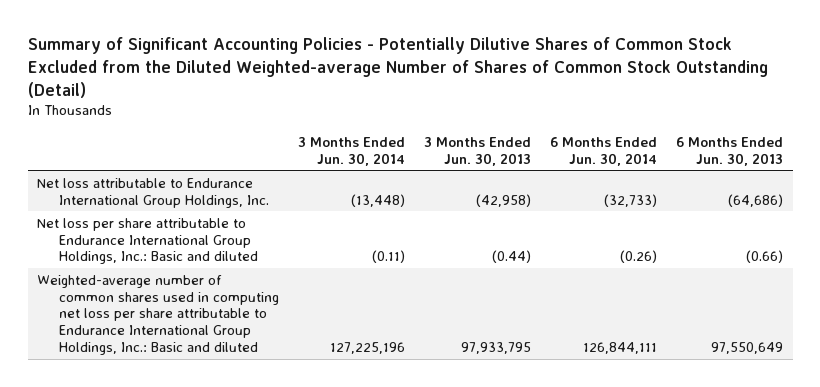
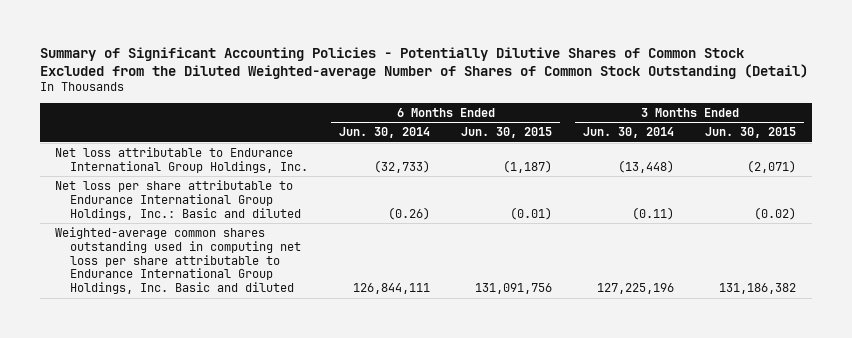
[423,136,531,166] 3 Months Ended Jun. 30, 2013 -> none
[676,136,784,166] 6 Months Ended Jun. 30, 2013 -> none
none -> [461,127,553,139] Jun. 30, 2015
none -> [705,127,797,139] Jun. 30, 2015
[37,274,279,356] Weighted-average number of common shares used in computing net loss per share attributable to Endurance International Group Holdings, Inc.: Basic and diluted -> [55,226,301,295] Weighted-average common shares outstanding used in computing net loss per share attributable to Endurance International Group Holdings, Inc. Basic and diluted

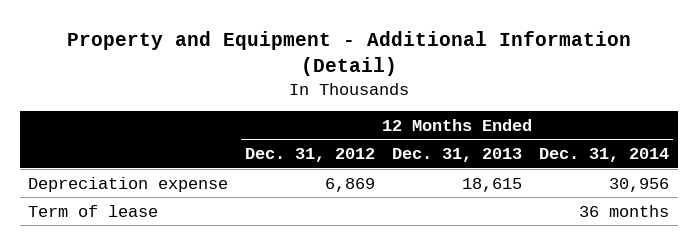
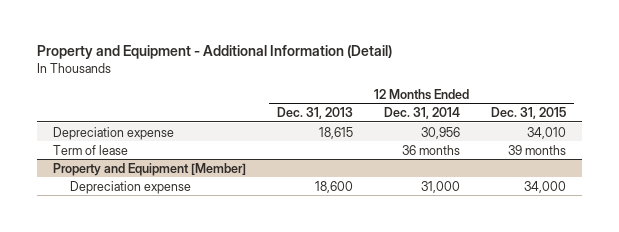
[245,148,376,163] Dec. 31, 2012 -> none
none -> [491,106,567,119] Dec. 31, 2015
none -> [52,162,246,176] Property and Equipment [Member]
none -> [69,180,191,194] Depreciation expense

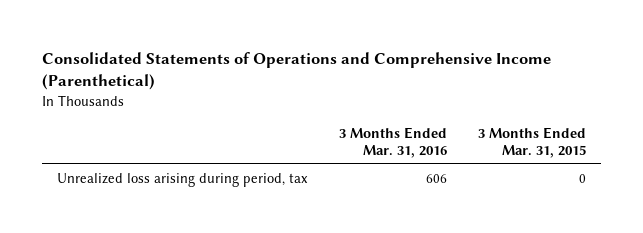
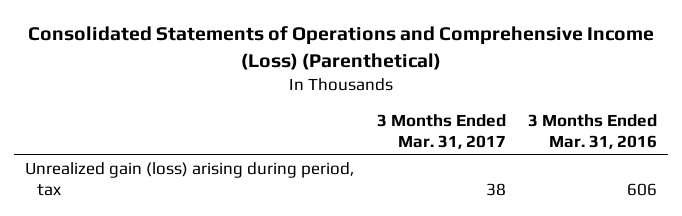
[41,52,551,91] Consolidated Statements of Operations and Comprehensive Income (Parenthetical) -> [28,26,655,70] Consolidated Statements of Operations and Comprehensive Income (Loss) (Parenthetical)
[477,127,586,159] 3 Months Ended Mar. 31, 2015 -> none
none -> [376,113,506,149] 3 Months Ended Mar. 31, 2017
[57,172,309,187] Unrealized loss arising during period, tax -> [25,161,355,196] Unrealized gain (loss) arising during period, tax

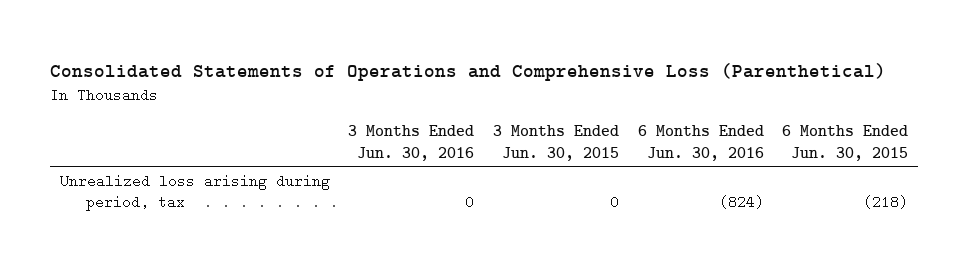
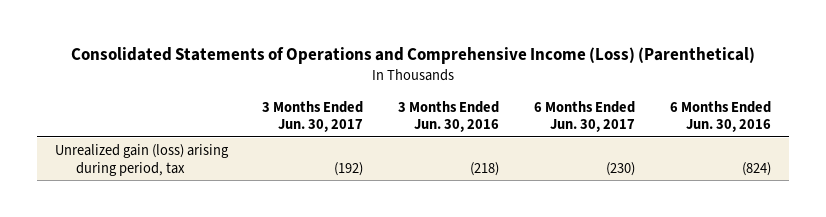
[50,62,887,81] Consolidated Statements of Operations and Comprehensive Loss (Parenthetical) -> [70,46,755,64] Consolidated Statements of Operations and Comprehensive Income (Loss) (Parenthetical)
[492,125,619,161] 3 Months Ended Jun. 30, 2015 -> none
[782,125,909,161] 6 Months Ended Jun. 30, 2015 -> none
none -> [262,100,364,133] 3 Months Ended Jun. 30, 2017
none -> [534,100,636,133] 6 Months Ended Jun. 30, 2017
[59,174,330,212] Unrealized loss arising during period, tax -> [54,144,229,176] Unrealized gain (loss) arising during period, tax
[465,195,475,210] 0 -> [470,161,500,176] (218)

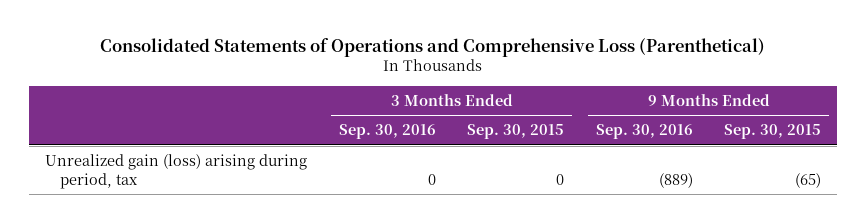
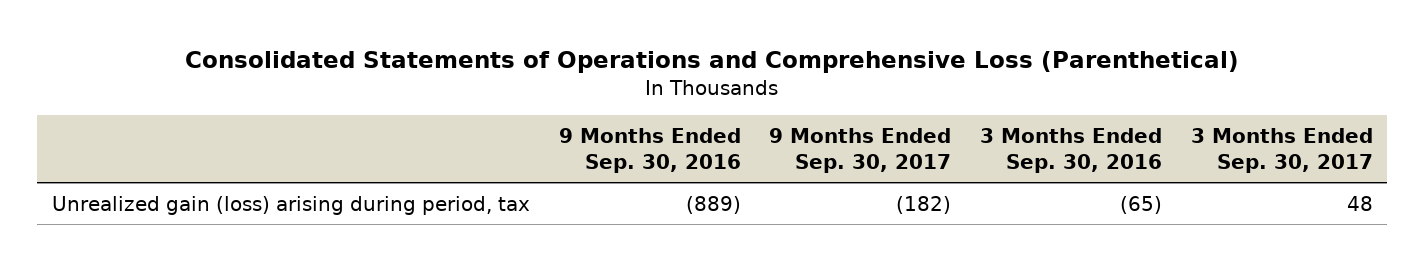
[467,124,565,140] Sep. 30, 2015 -> none
[724,124,822,140] Sep. 30, 2015 -> none
none -> [769,128,952,173] 9 Months Ended Sep. 30, 2017
none -> [1191,128,1374,173] 3 Months Ended Sep. 30, 2017
[427,173,436,185] 0 -> [1120,195,1163,214] (65)

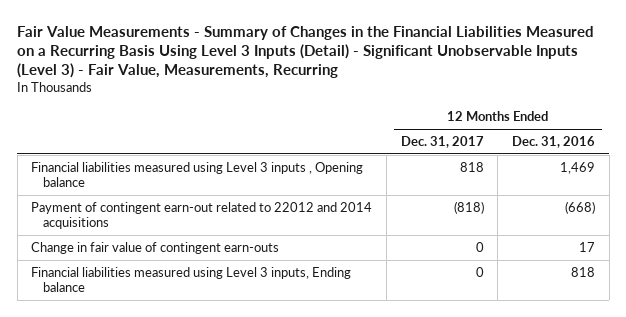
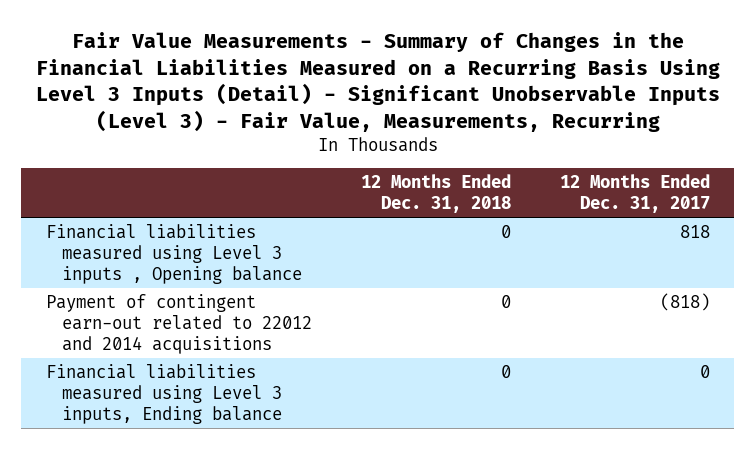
[511,136,595,149] Dec. 31, 2016 -> none
none -> [360,174,511,214] 12 Months Ended Dec. 31, 2018
[31,241,280,254] Change in fair value of contingent earn-outs -> none

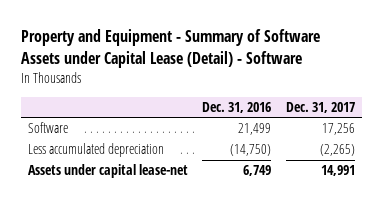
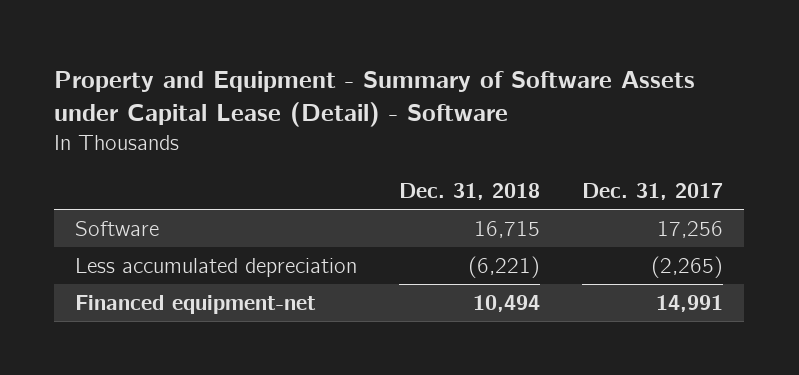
[202,101,272,113] Dec. 31, 2016 -> none
none -> [399,183,541,201] Dec. 31, 2018
[27,164,188,179] Assets under capital lease-net -> [75,295,317,315] Financed equipment-net

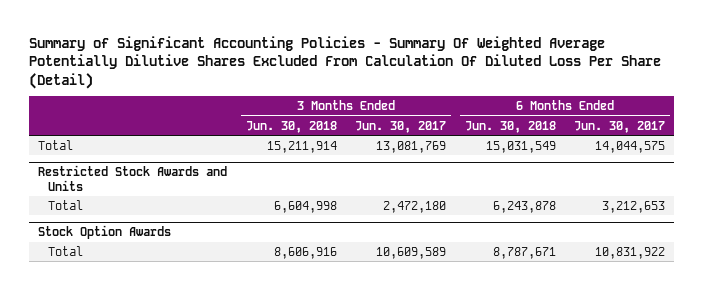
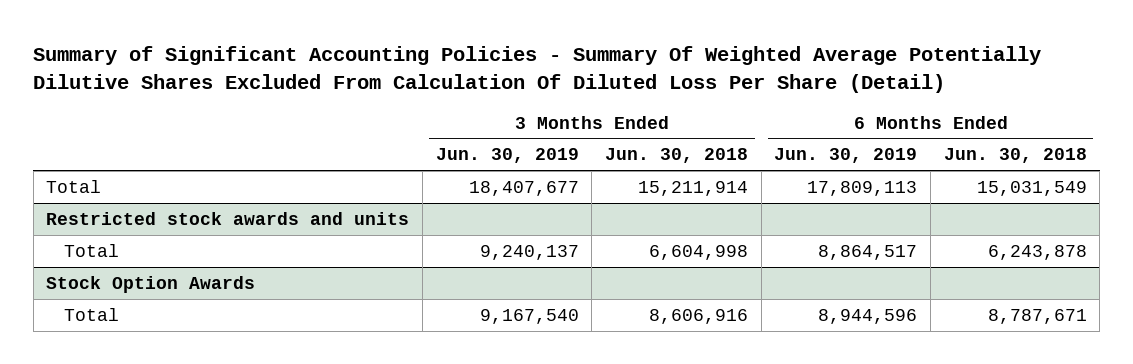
[355,120,447,133] Jun. 30, 2017 -> none
[573,120,665,133] Jun. 30, 2017 -> none
none -> [435,148,579,164] Jun. 30, 2019
none -> [774,148,918,164] Jun. 30, 2019
[38,165,228,191] Restricted Stock Awards and Units -> [46,211,410,225] Restricted stock awards and units

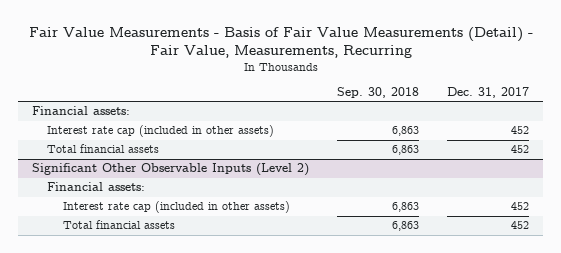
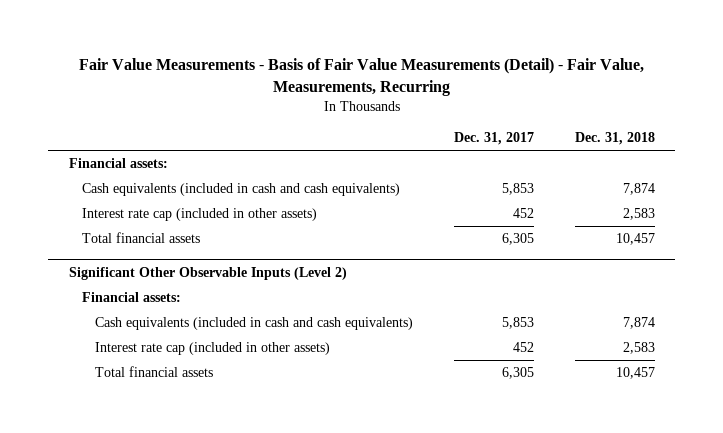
[337,86,420,98] Sep. 30, 2018 -> none
none -> [574,132,655,146] Dec. 31, 2018
none -> [81,182,400,196] Cash equivalents (included in cash and cash equivalents)
[511,145,530,154] 452 -> [501,232,534,245] 6,305
none -> [94,316,413,330] Cash equivalents (included in cash and cash equivalents)
[511,221,530,230] 452 -> [501,366,534,379] 6,305

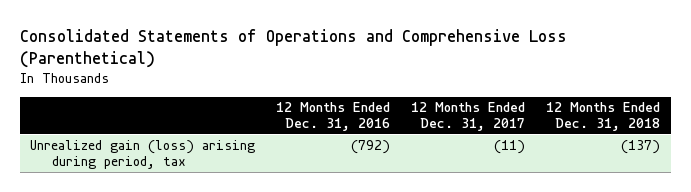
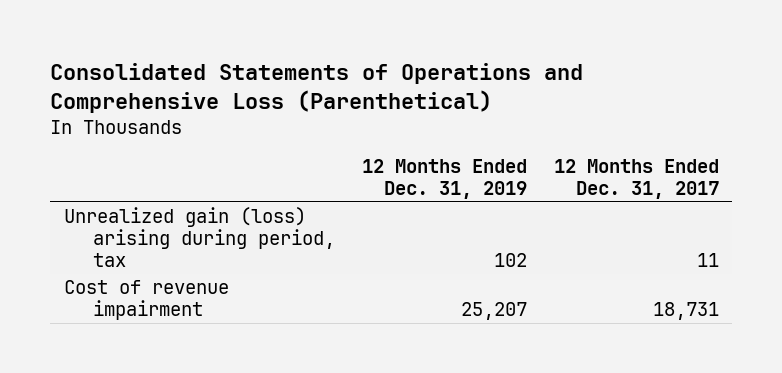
[276,102,391,132] 12 Months Ended Dec. 31, 2016 -> none
[546,102,661,132] 12 Months Ended Dec. 31, 2018 -> none
none -> [362,159,528,200] 12 Months Ended Dec. 31, 2019
[494,140,526,155] (11) -> [696,253,719,268] 11
none -> [63,280,229,321] Cost of revenue impairment

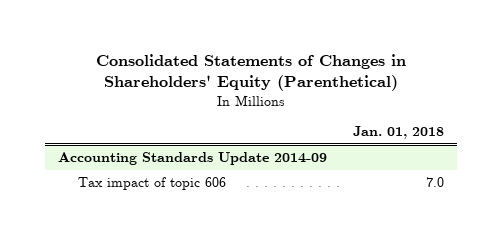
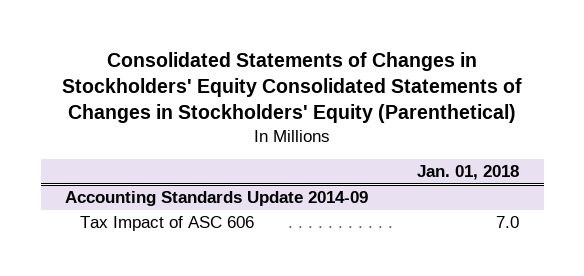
[95,54,406,92] Consolidated Statements of Changes in Shareholders' Equity (Parenthetical) -> [62,51,523,124] Consolidated Statements of Changes in Stockholders' Equity Consolidated Statements of Changes in Stockholders' Equity (Parenthetical)
[78,176,227,190] Tax impact of topic 606 -> [80,216,255,232] Tax Impact of ASC 606

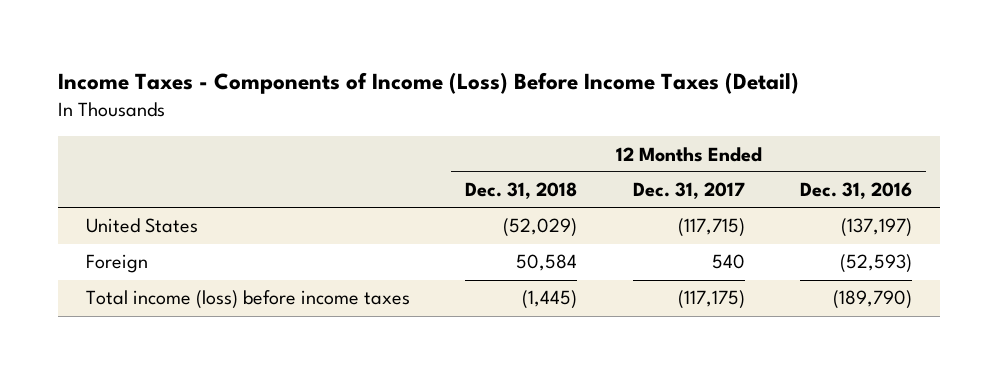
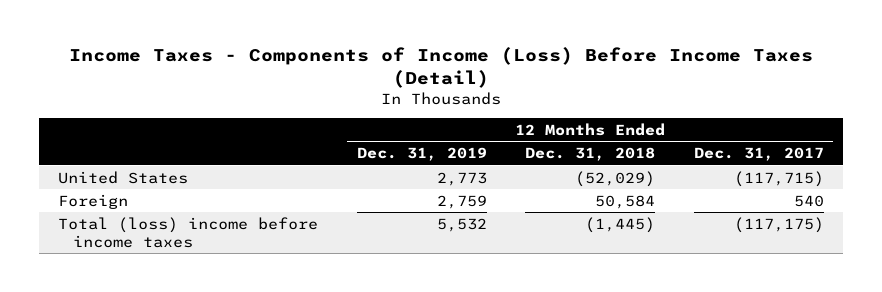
[800,182,913,200] Dec. 31, 2016 -> none
none -> [356,147,487,162] Dec. 31, 2019
[85,290,410,310] Total income (loss) before income taxes -> [58,216,319,248] Total (loss) income before income taxes

